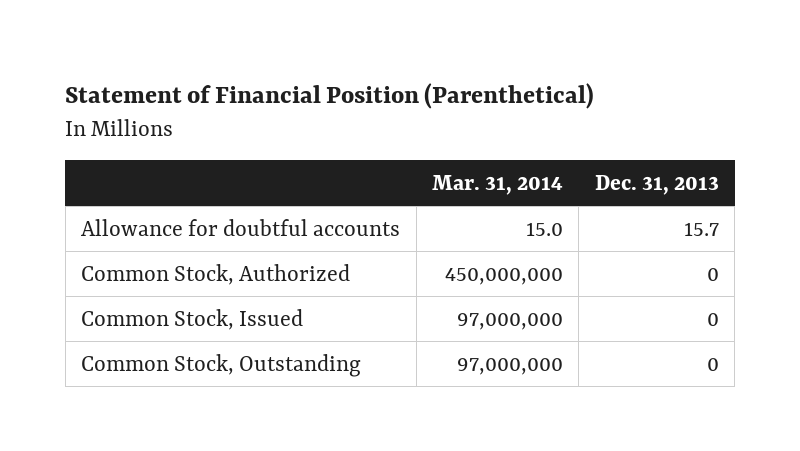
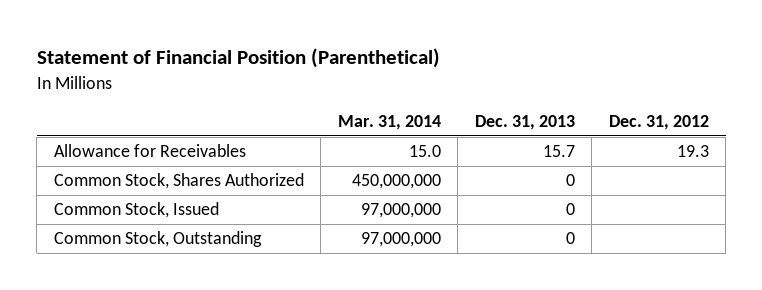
none -> [608,114,709,130] Dec. 31, 2012
[81,218,401,236] Allowance for doubtful accounts -> [53,144,246,158] Allowance for Receivables
[81,263,351,285] Common Stock, Authorized -> [53,173,304,190] Common Stock, Shares Authorized

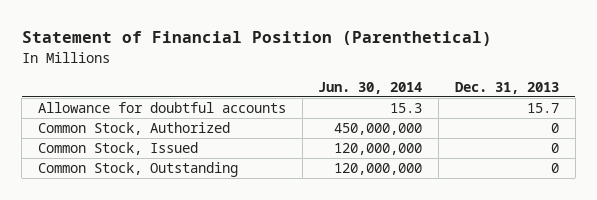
[337,114,441,130] Mar. 31, 2014 -> none
[608,114,709,130] Dec. 31, 2012 -> none
none -> [318,81,423,94] Jun. 30, 2014
[53,144,246,158] Allowance for Receivables -> [37,102,286,114] Allowance for doubtful accounts
[53,173,304,190] Common Stock, Shares Authorized -> [37,122,230,136] Common Stock, Authorized

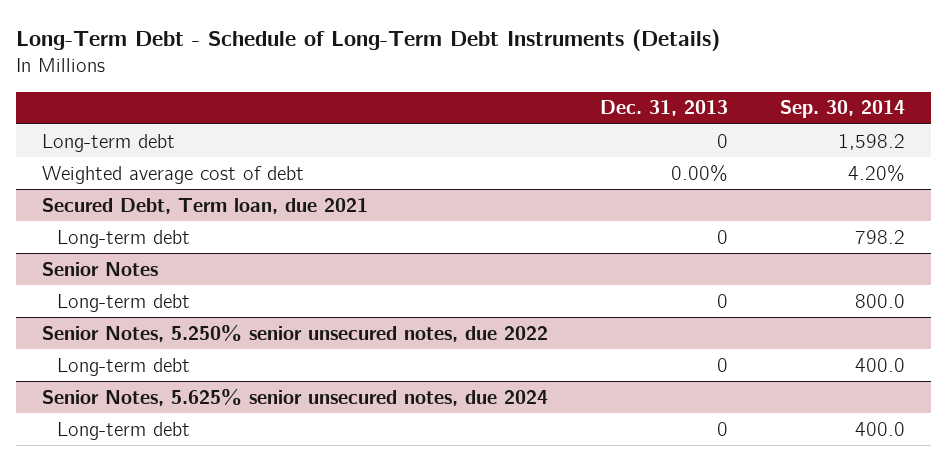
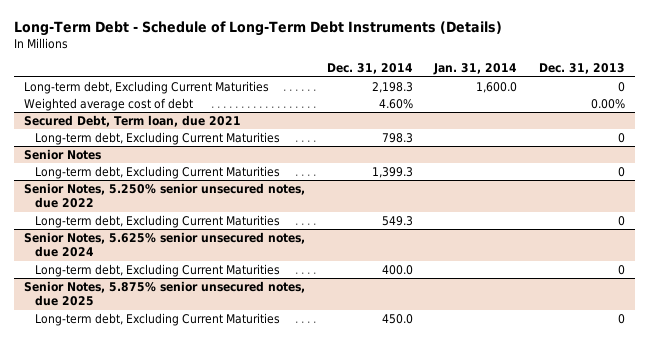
[779,100,905,119] Sep. 30, 2014 -> none
none -> [326,63,413,75] Dec. 31, 2014
none -> [433,63,518,76] Jan. 31, 2014
[42,133,176,152] Long-term debt -> [24,81,270,95] Long-term debt, Excluding Current Maturities
[56,229,190,248] Long-term debt -> [34,132,280,146] Long-term debt, Excluding Current Maturities
[56,293,190,312] Long-term debt -> [34,166,280,180] Long-term debt, Excluding Current Maturities
[56,357,190,376] Long-term debt -> [34,215,280,229] Long-term debt, Excluding Current Maturities
[56,421,190,440] Long-term debt -> [34,264,280,278] Long-term debt, Excluding Current Maturities
none -> [24,281,306,307] Senior Notes, 5.875% senior unsecured notes, due 2025
none -> [34,313,280,327] Long-term debt, Excluding Current Maturities

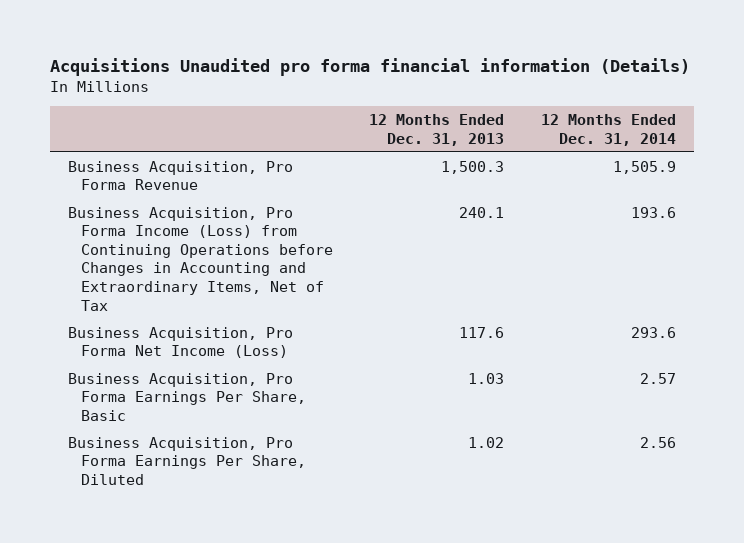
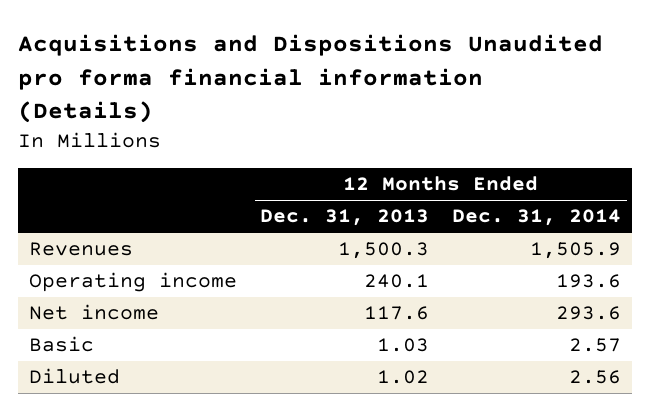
[49,58,690,77] Acquisitions Unaudited pro forma financial information (Details) -> [18,34,604,123] Acquisitions and Dispositions Unaudited pro forma financial information (Details)
[67,160,293,191] Business Acquisition, Pro Forma Revenue -> [29,242,134,257] Revenues
[67,206,334,311] Business Acquisition, Pro Forma Income (Loss) from Continuing Operations before Changes in Accounting and Extraordinary Items, Net of Tax -> [29,272,238,293] Operating income
[67,326,293,359] Business Acquisition, Pro Forma Net Income (Loss) -> [29,304,160,321] Net income
[67,372,307,421] Business Acquisition, Pro Forma Earnings Per Share, Basic -> [29,336,95,353] Basic
[67,436,307,485] Business Acquisition, Pro Forma Earnings Per Share, Diluted -> [29,368,121,385] Diluted

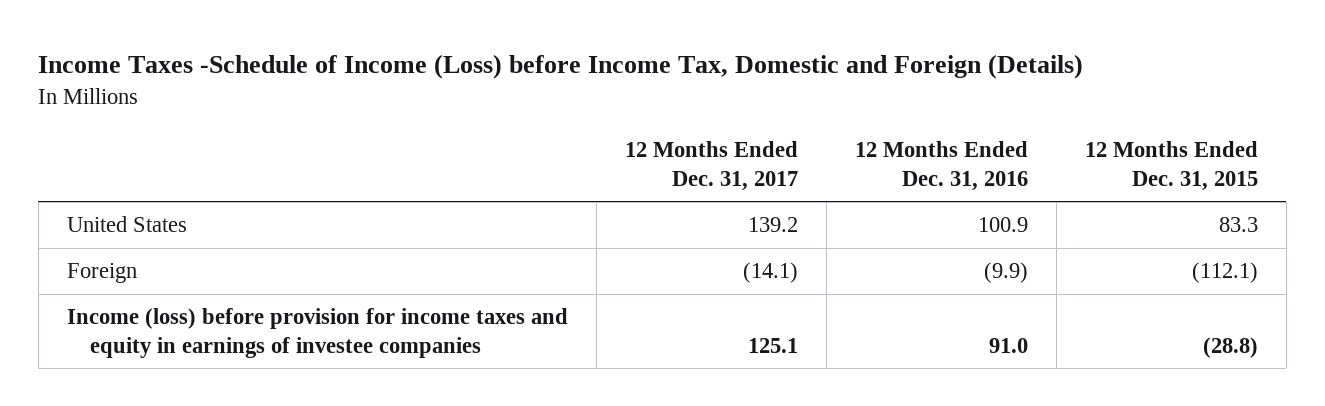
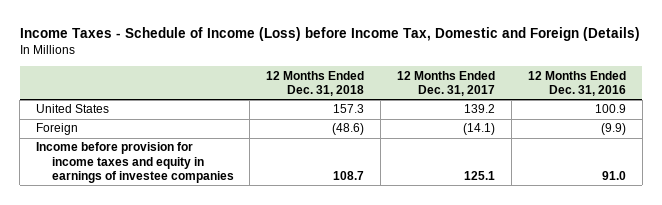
[38,54,1084,80] Income Taxes -Schedule of Income (Loss) before Income Tax, Domestic and Foreign (Details) -> [19,27,640,42] Income Taxes - Schedule of Income (Loss) before Income Tax, Domestic and Foreign (Details)
[1084,141,1258,191] 12 Months Ended Dec. 31, 2015 -> none
none -> [266,70,365,96] 12 Months Ended Dec. 31, 2018
[66,308,568,358] Income (loss) before provision for income taxes and equity in earnings of investee companies -> [36,142,234,184] Income before provision for income taxes and equity in earnings of investee companies

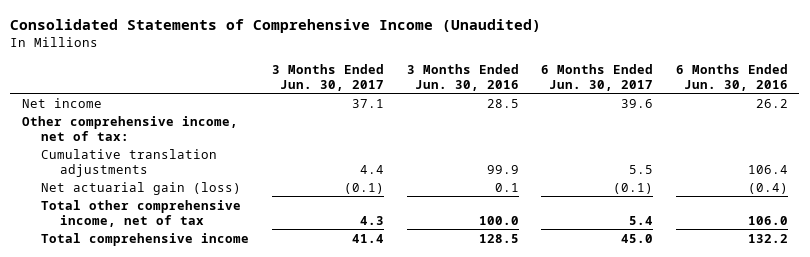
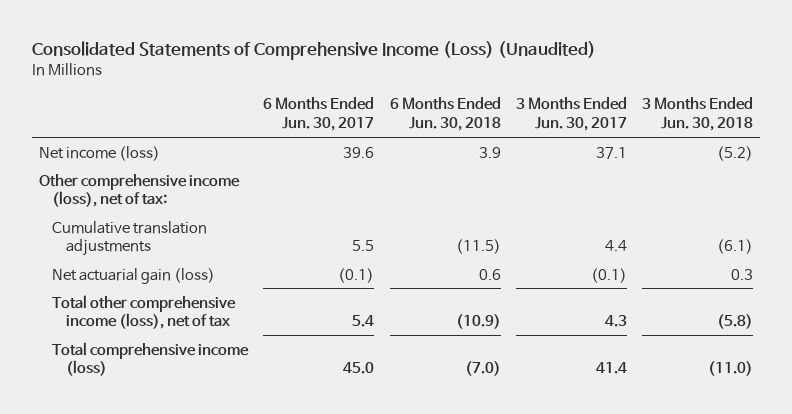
[10,19,542,34] Consolidated Statements of Comprehensive Income (Unaudited) -> [31,40,596,60] Consolidated Statements of Comprehensive Income (Loss) (Unaudited)
[406,63,519,91] 3 Months Ended Jun. 30, 2016 -> none
[676,63,789,91] 6 Months Ended Jun. 30, 2016 -> none
none -> [389,97,501,132] 6 Months Ended Jun. 30, 2018
none -> [641,97,753,132] 3 Months Ended Jun. 30, 2018
[21,97,102,108] Net income -> [39,145,161,161] Net income (loss)
[21,115,238,141] Other comprehensive income, net of tax: -> [39,173,241,208] Other comprehensive income (loss), net of tax:
[41,199,242,227] Total other comprehensive income, net of tax -> [52,294,237,330] Total other comprehensive income (loss), net of tax
[41,232,250,246] Total comprehensive income -> [52,341,250,377] Total comprehensive income (loss)

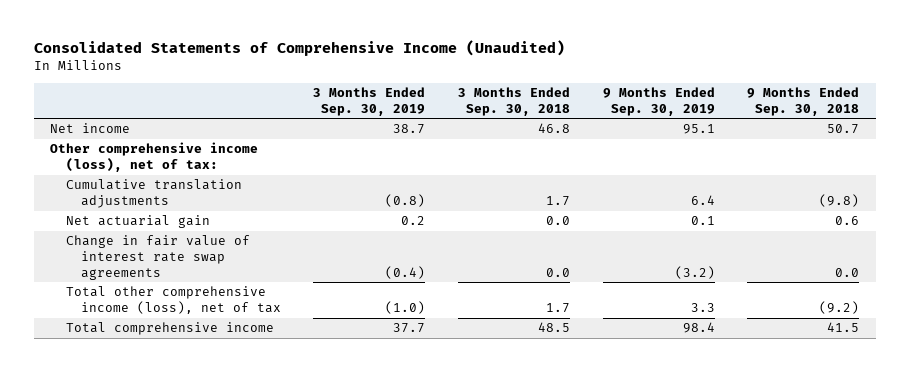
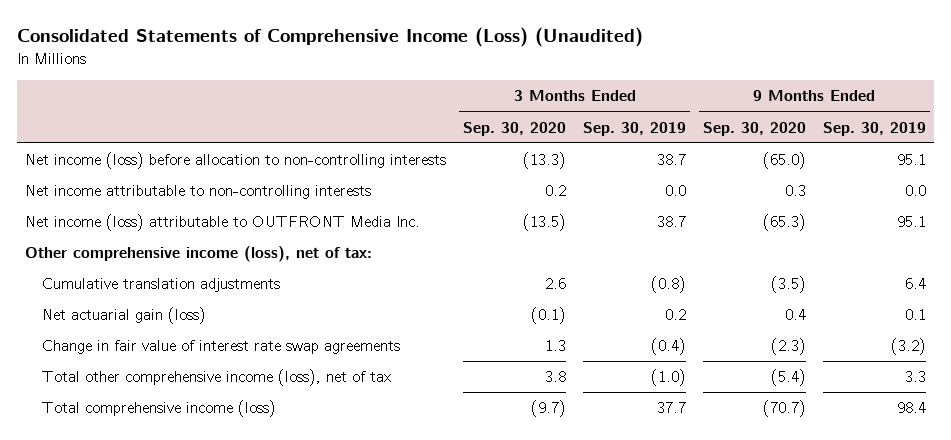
[34,40,566,57] Consolidated Statements of Comprehensive Income (Unaudited) -> [16,26,643,47] Consolidated Statements of Comprehensive Income (Loss) (Unaudited)
[457,86,570,116] 3 Months Ended Sep. 30, 2018 -> none
[747,86,860,116] 9 Months Ended Sep. 30, 2018 -> none
none -> [463,121,567,136] Sep. 30, 2020
none -> [702,121,806,136] Sep. 30, 2020
none -> [25,152,447,170] Net income (loss) before allocation to non-controlling interests
none -> [25,185,372,200] Net income attributable to non-controlling interests
[50,123,131,134] Net income -> [25,214,421,232] Net income (loss) attributable to OUTFRONT Media Inc.
[65,215,210,229] Net actuarial gain -> [42,307,207,325] Net actuarial gain (loss)
[65,322,274,336] Total comprehensive income -> [42,400,277,418] Total comprehensive income (loss)

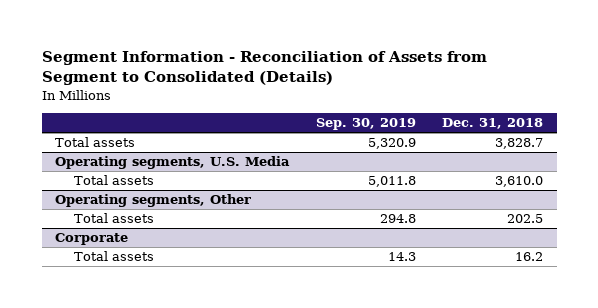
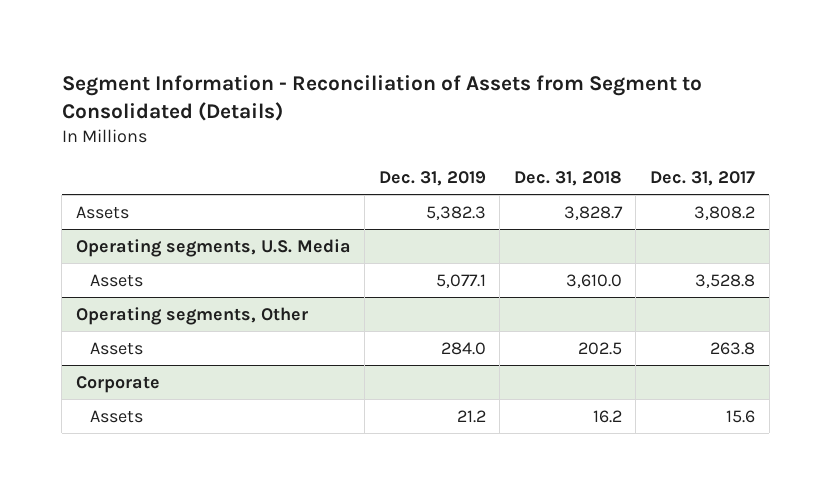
[315,118,416,131] Sep. 30, 2019 -> none
none -> [378,170,486,186] Dec. 31, 2019
none -> [650,170,756,186] Dec. 31, 2017
[54,137,135,148] Total assets -> [75,205,129,219] Assets
[74,175,155,186] Total assets -> [90,273,144,287] Assets
[74,213,155,224] Total assets -> [90,341,144,355] Assets
[74,251,155,262] Total assets -> [90,409,144,423] Assets

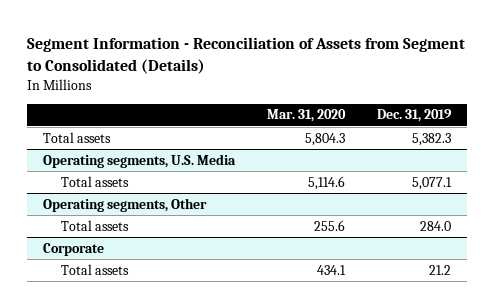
[513,170,622,186] Dec. 31, 2018 -> none
[650,170,756,186] Dec. 31, 2017 -> none
none -> [267,109,347,123] Mar. 31, 2020
[75,205,129,219] Assets -> [43,131,112,143] Total assets
[90,273,144,287] Assets -> [61,175,130,187] Total assets
[90,341,144,355] Assets -> [61,219,130,231] Total assets
[90,409,144,423] Assets -> [61,263,130,275] Total assets

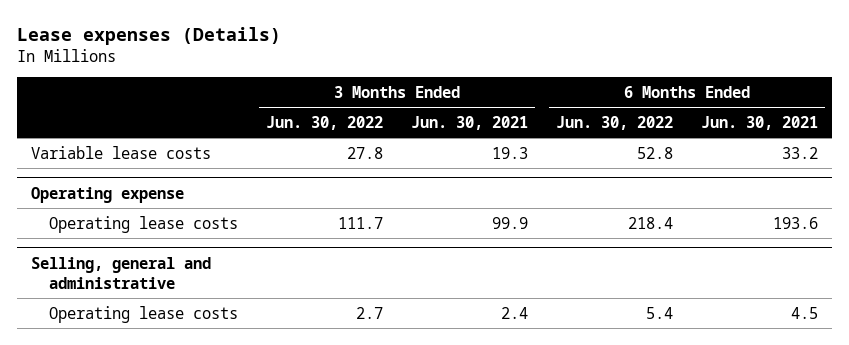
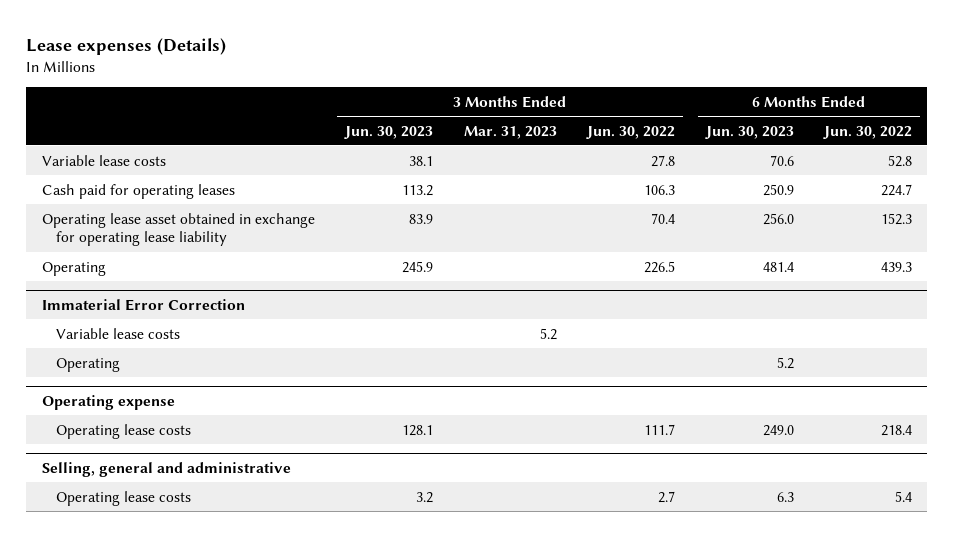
[411,115,529,130] Jun. 30, 2021 -> none
[701,115,819,130] Jun. 30, 2021 -> none
none -> [344,125,434,139] Jun. 30, 2023
none -> [463,125,557,139] Mar. 31, 2023
none -> [704,125,794,139] Jun. 30, 2023
none -> [41,183,235,199] Cash paid for operating leases
none -> [41,212,315,247] Operating lease asset obtained in exchange for operating lease liability
none -> [41,261,106,276] Operating
none -> [41,298,245,311] Immaterial Error Correction
none -> [56,327,181,339] Variable lease costs
none -> [56,357,121,372] Operating

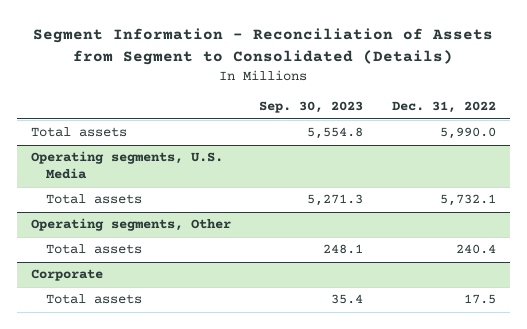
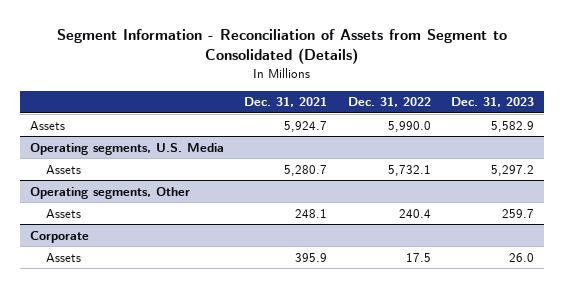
[259,101,364,114] Sep. 30, 2023 -> none
none -> [244,97,328,108] Dec. 31, 2021
none -> [451,97,535,108] Dec. 31, 2023
[31,127,128,138] Total assets -> [29,120,65,130] Assets
[45,194,142,205] Total assets -> [46,164,82,174] Assets
[45,244,142,255] Total assets -> [46,208,82,218] Assets
[45,294,142,305] Total assets -> [46,252,82,262] Assets

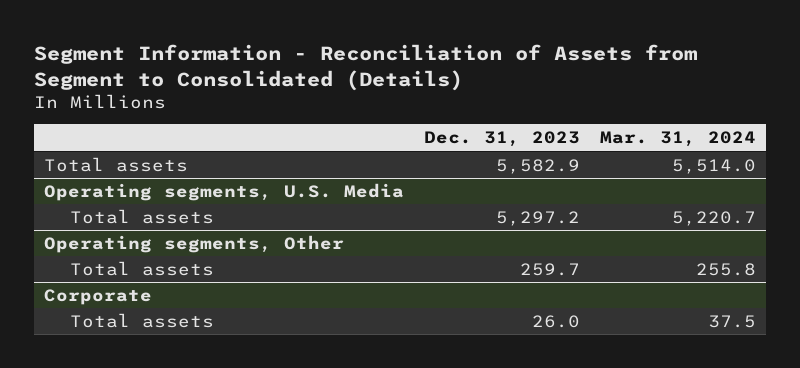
[244,97,328,108] Dec. 31, 2021 -> none
[347,97,431,108] Dec. 31, 2022 -> none
none -> [599,131,756,148] Mar. 31, 2024
[29,120,65,130] Assets -> [44,156,189,172] Total assets
[46,164,82,174] Assets -> [70,208,215,224] Total assets
[46,208,82,218] Assets -> [70,260,215,276] Total assets
[46,252,82,262] Assets -> [70,312,215,328] Total assets

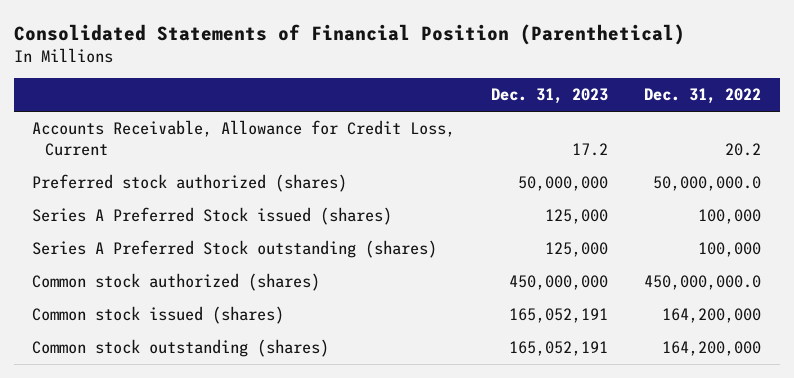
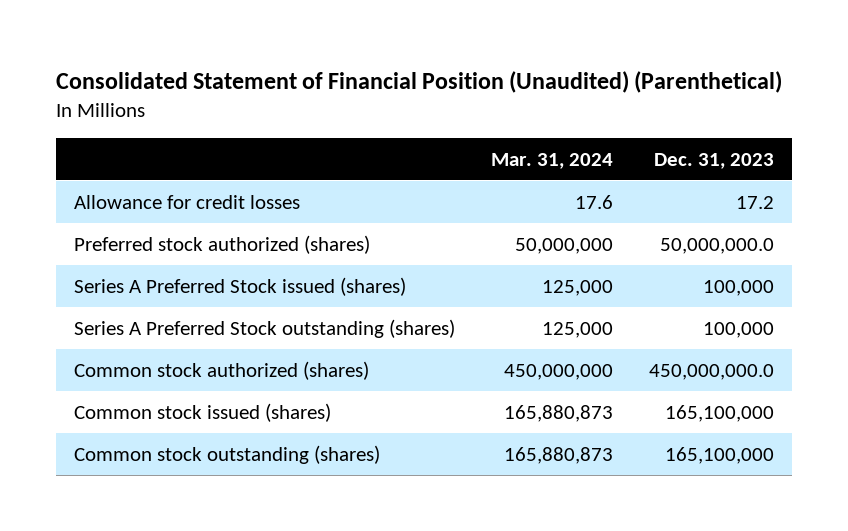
[14,23,686,45] Consolidated Statements of Financial Position (Parenthetical) -> [56,70,783,93] Consolidated Statement of Financial Position (Unaudited) (Parenthetical)
[644,88,762,105] Dec. 31, 2022 -> none
none -> [491,152,614,169] Mar. 31, 2024
[32,120,456,157] Accounts Receivable, Allowance for Credit Loss, Current -> [74,194,301,209] Allowance for credit losses
[518,176,609,192] 50,000,000 -> [659,237,774,254] 50,000,000.0
[545,209,609,225] 125,000 -> [702,279,774,296] 100,000
[545,242,609,258] 125,000 -> [702,321,774,338] 100,000
[509,275,609,291] 450,000,000 -> [648,363,774,380] 450,000,000.0
[509,308,609,324] 165,052,191 -> [664,404,774,422] 165,100,000
[509,341,609,357] 165,052,191 -> [664,446,774,464] 165,100,000

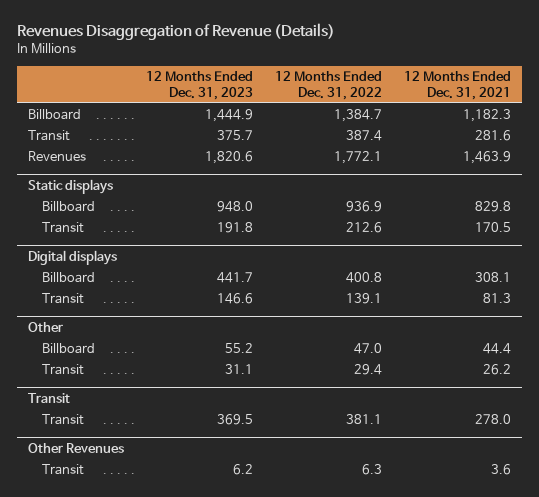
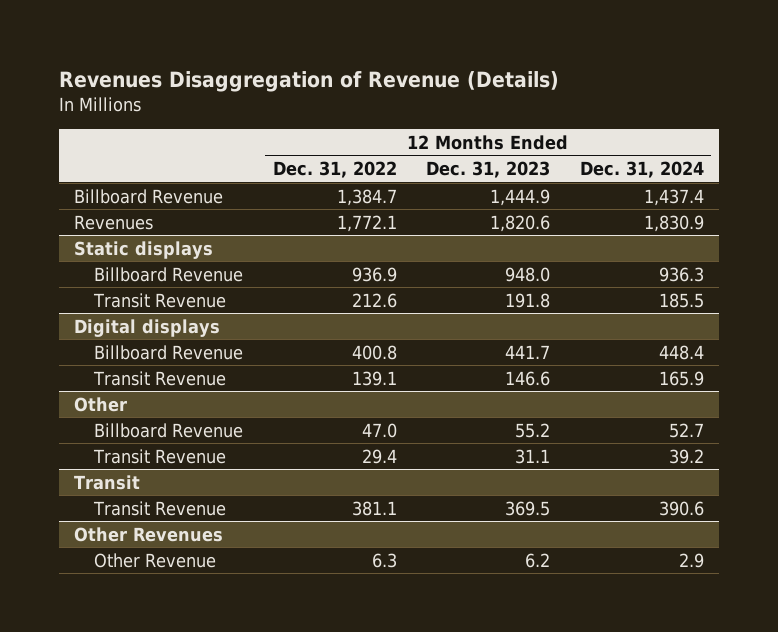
[404,70,512,100] 12 Months Ended Dec. 31, 2021 -> none
none -> [580,161,705,179] Dec. 31, 2024
[27,130,70,142] Transit -> none
[27,109,81,121] Billboard -> [73,188,223,204] Billboard Revenue
[41,201,95,213] Billboard -> [93,266,243,282] Billboard Revenue
[41,222,84,234] Transit -> [92,292,226,308] Transit Revenue
[41,272,95,284] Billboard -> [93,344,243,360] Billboard Revenue
[41,293,84,305] Transit -> [92,370,226,386] Transit Revenue
[41,343,95,355] Billboard -> [93,422,243,438] Billboard Revenue
[41,364,84,376] Transit -> [92,448,226,464] Transit Revenue
[41,414,84,426] Transit -> [92,500,226,516] Transit Revenue
[41,464,84,476] Transit -> [93,552,216,568] Other Revenue

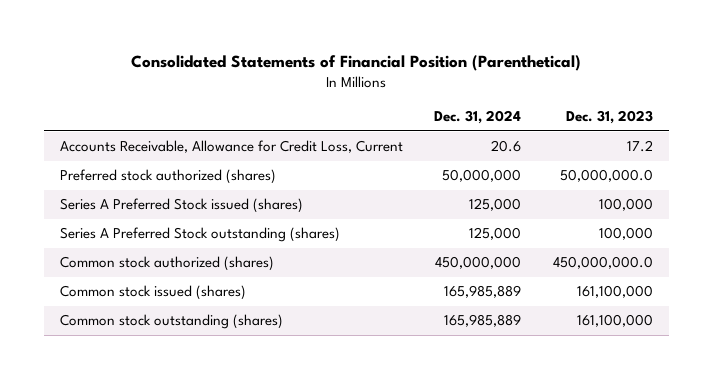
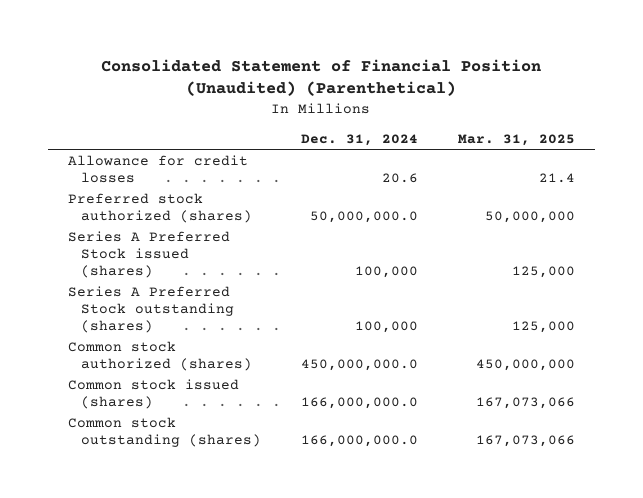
[131,54,582,71] Consolidated Statements of Financial Position (Parenthetical) -> [101,58,542,97] Consolidated Statement of Financial Position (Unaudited) (Parenthetical)
[566,110,654,125] Dec. 31, 2023 -> none
none -> [457,133,575,146] Mar. 31, 2025
[59,140,403,154] Accounts Receivable, Allowance for Credit Loss, Current -> [67,154,248,183] Allowance for credit losses
[442,169,522,183] 50,000,000 -> [309,210,418,223] 50,000,000.0
[469,198,522,212] 125,000 -> [354,265,418,278] 100,000
[469,227,522,241] 125,000 -> [354,320,418,333] 100,000
[435,256,522,270] 450,000,000 -> [300,358,418,371] 450,000,000.0
[444,285,522,299] 165,985,889 -> [300,396,418,409] 166,000,000.0
[444,314,522,328] 165,985,889 -> [300,434,418,447] 166,000,000.0

